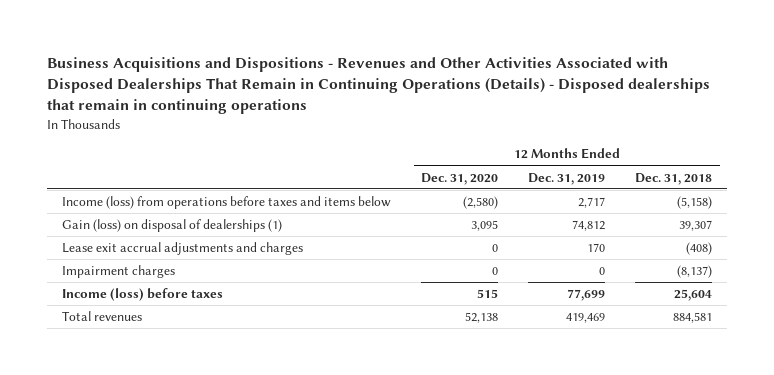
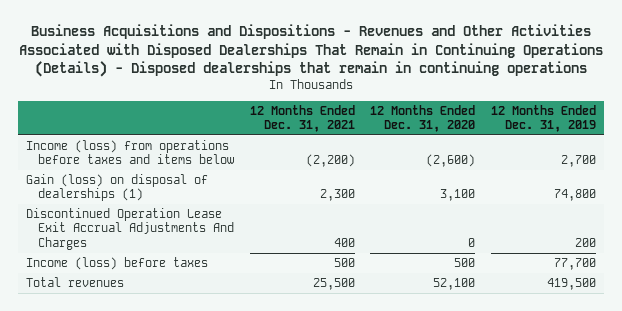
[635,172,713,185] Dec. 31, 2018 -> none
none -> [249,104,355,133] 12 Months Ended Dec. 31, 2021
[62,265,176,279] Impairment charges -> none
[463,196,499,210] (2,580) -> [426,154,476,168] (2,600)
[578,197,606,209] 2,717 -> [561,155,597,168] 2,700
[471,220,499,232] 3,095 -> [440,189,476,202] 3,100
[572,220,606,232] 74,812 -> [554,189,597,202] 74,800
[62,242,304,256] Lease exit accrual adjustments and charges -> [25,208,234,250] Discontinued Operation Lease Exit Accrual Adjustments And Charges
[587,243,606,253] 170 -> [575,237,597,247] 200
[477,289,499,299] 515 -> [454,258,476,268] 500
[567,289,606,302] 77,699 -> [554,258,597,271] 77,700
[465,312,499,324] 52,138 -> [433,278,476,291] 52,100
[566,313,606,324] 419,469 -> [547,278,597,291] 419,500

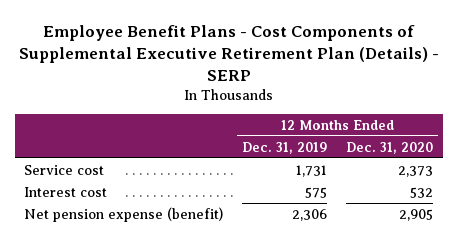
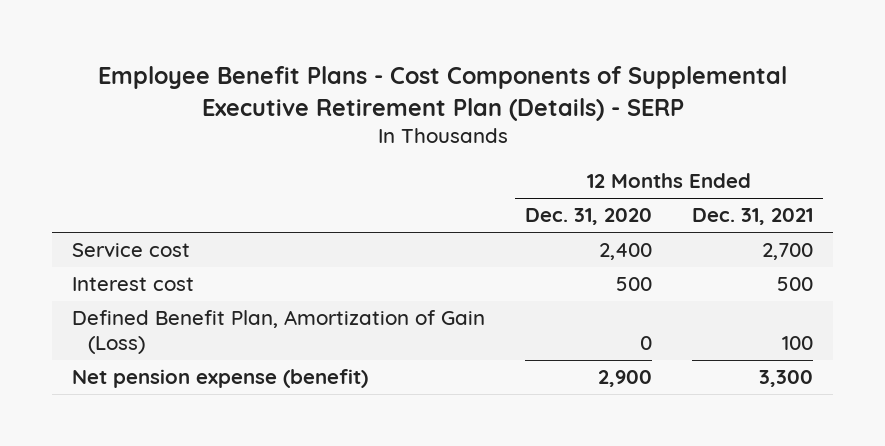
[242,141,328,154] Dec. 31, 2019 -> none
none -> [692,208,814,226] Dec. 31, 2021
[398,165,434,177] 2,373 -> [599,243,653,261] 2,400
[410,186,434,198] 532 -> [616,277,653,292] 500
none -> [72,310,486,354] Defined Benefit Plan, Amortization of Gain (Loss)
[399,208,434,221] 2,905 -> [598,370,653,388] 2,900

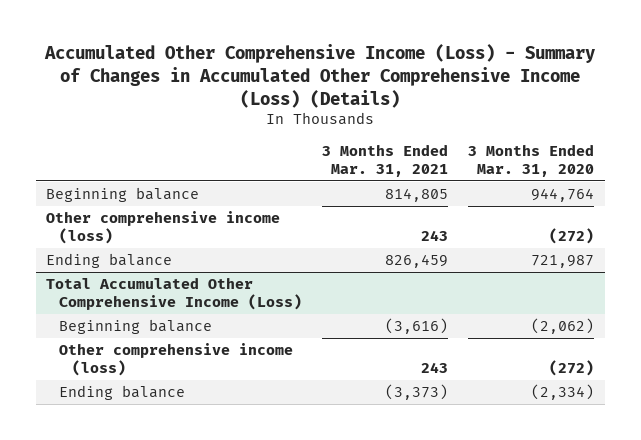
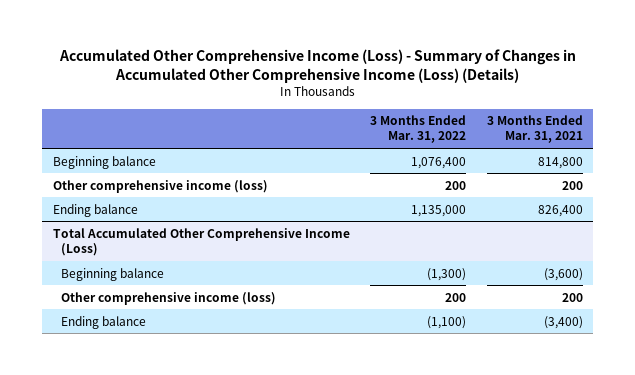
[468,144,595,177] 3 Months Ended Mar. 31, 2020 -> none
none -> [370,115,467,144] 3 Months Ended Mar. 31, 2022
[385,188,449,203] 814,805 -> [537,156,583,169] 814,800
[421,229,449,241] 243 -> [561,180,583,190] 200
[385,254,449,269] 826,459 -> [537,204,583,217] 826,400
[385,318,449,335] (3,616) -> [543,267,583,281] (3,600)
[421,361,449,373] 243 -> [561,292,583,302] 200
[385,384,449,401] (3,373) -> [543,315,583,329] (3,400)

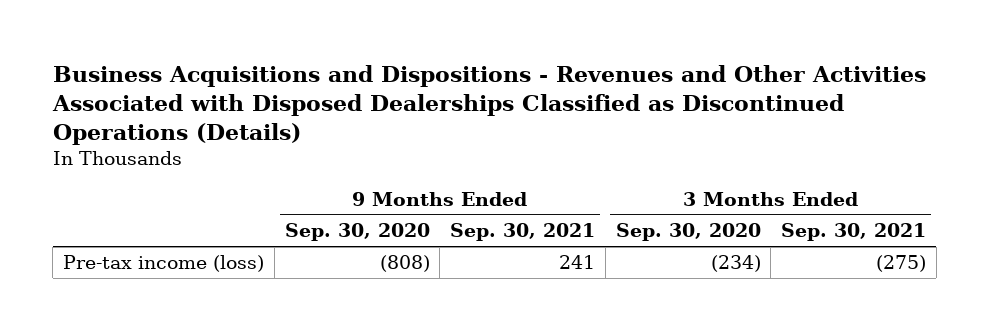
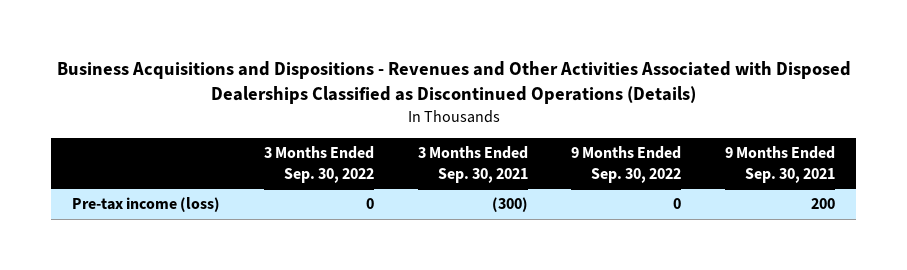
[284,223,430,242] Sep. 30, 2020 -> none
[615,223,761,242] Sep. 30, 2020 -> none
none -> [263,145,374,183] 3 Months Ended Sep. 30, 2022
none -> [571,145,682,183] 9 Months Ended Sep. 30, 2022
[559,255,596,270] 241 -> [810,198,835,210] 200
[876,255,927,273] (275) -> [491,197,528,213] (300)

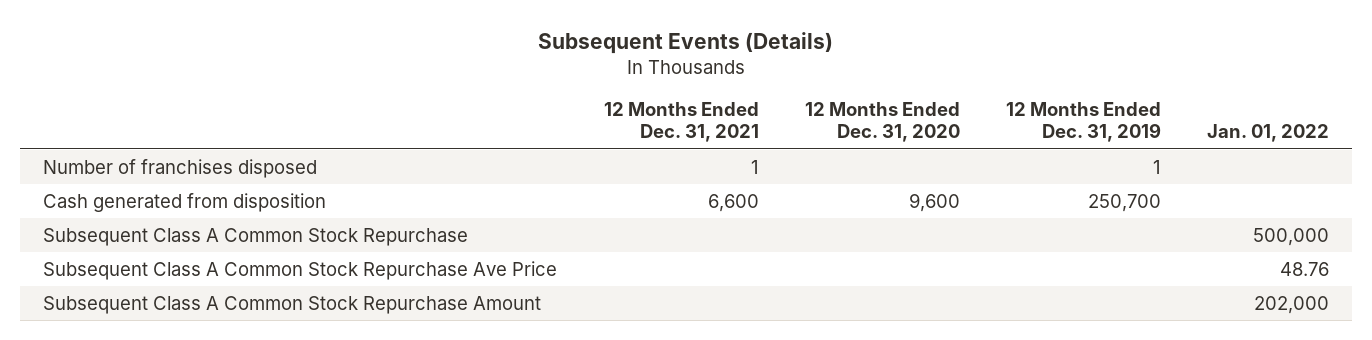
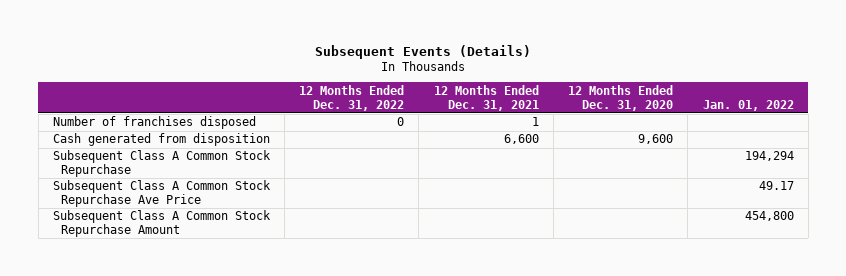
[1005,102,1161,143] 12 Months Ended Dec. 31, 2019 -> none
none -> [299,84,405,111] 12 Months Ended Dec. 31, 2022
[1252,227,1329,246] 500,000 -> [744,151,794,162] 194,294
[1279,261,1329,276] 48.76 -> [758,181,794,191] 49.17
[1253,295,1329,314] 202,000 -> [744,211,794,222] 454,800

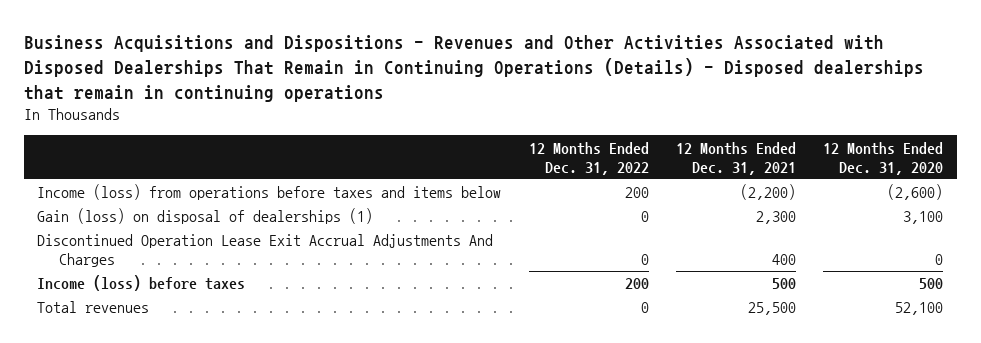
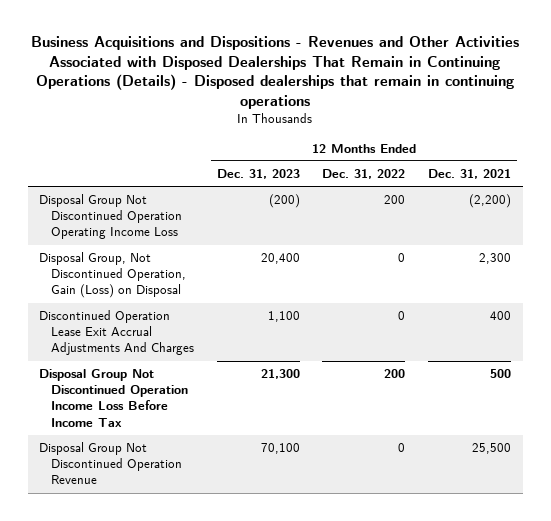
[823,141,944,175] 12 Months Ended Dec. 31, 2020 -> none
none -> [216,168,300,179] Dec. 31, 2023
[37,184,502,201] Income (loss) from operations before taxes and items below -> [39,194,182,240] Disposal Group Not Discontinued Operation Operating Income Loss
[37,208,374,225] Gain (loss) on disposal of dealerships (1) -> [39,252,186,299] Disposal Group, Not Discontinued Operation, Gain (Loss) on Disposal
[37,275,246,292] Income (loss) before taxes -> [39,369,188,427] Disposal Group Not Discontinued Operation Income Loss Before Income Tax
[37,301,150,314] Total revenues -> [39,442,182,485] Disposal Group Not Discontinued Operation Revenue

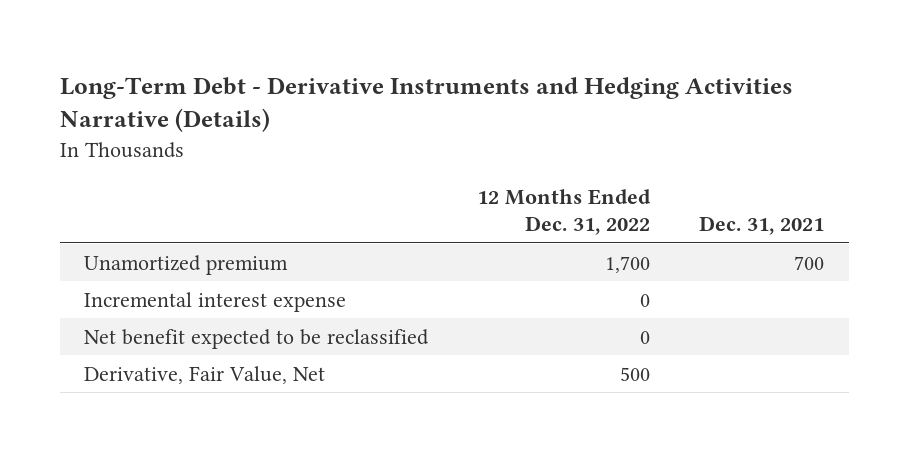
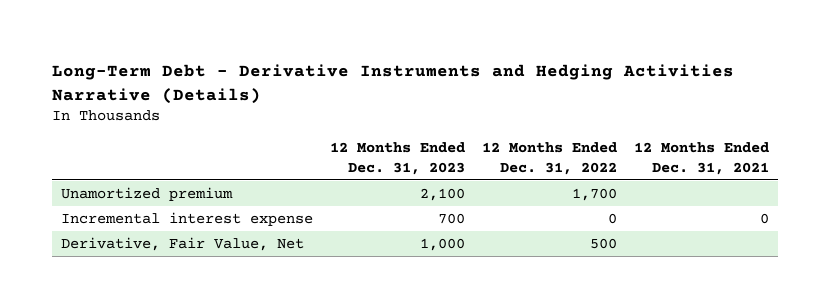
[699,216,825,236] Dec. 31, 2021 -> none
none -> [330,142,466,175] 12 Months Ended Dec. 31, 2023
none -> [634,142,770,175] 12 Months Ended Dec. 31, 2021
[84,328,430,349] Net benefit expected to be reclassified -> none

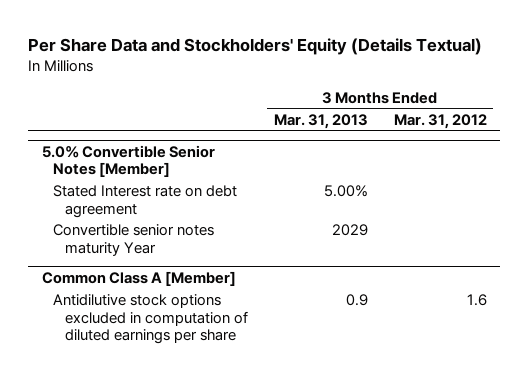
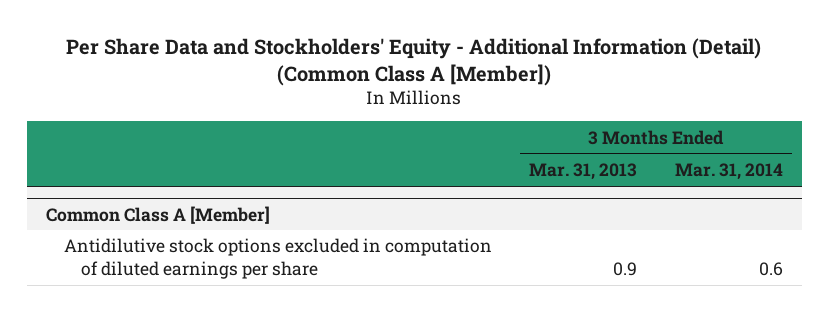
[28,38,483,56] Per Share Data and Stockholders' Equity (Details Textual) -> [66,37,762,86] Per Share Data and Stockholders' Equity - Additional Information (Detail) (Common Class A [Member])
[393,113,487,129] Mar. 31, 2012 -> none
none -> [674,163,783,181] Mar. 31, 2014
[41,144,215,178] 5.0% Convertible Senior Notes [Member] -> none
[53,185,238,218] Stated Interest rate on debt agreement -> none
[53,224,215,256] Convertible senior notes maturity Year -> none

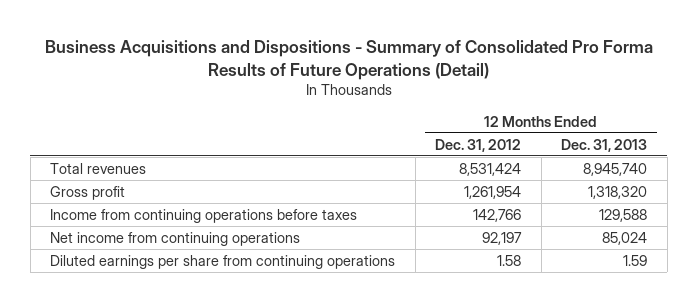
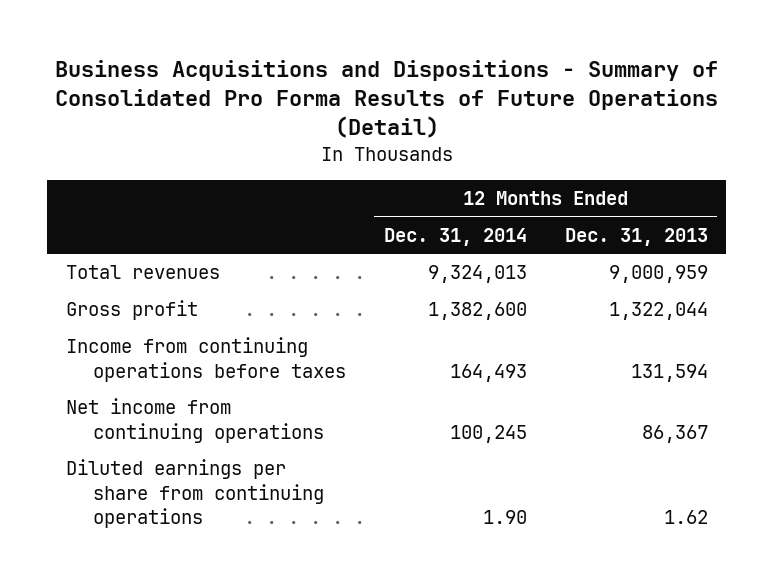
[435,138,522,152] Dec. 31, 2012 -> none
none -> [383,227,527,246] Dec. 31, 2014
[583,162,648,176] 8,945,740 -> [608,265,708,284] 9,000,959
[588,185,648,199] 1,318,320 -> [608,302,708,321] 1,322,044
[599,208,648,222] 129,588 -> [630,363,708,382] 131,594
[602,231,648,245] 85,024 -> [641,424,708,443] 86,367
[623,254,648,266] 1.59 -> [663,510,708,525] 1.62

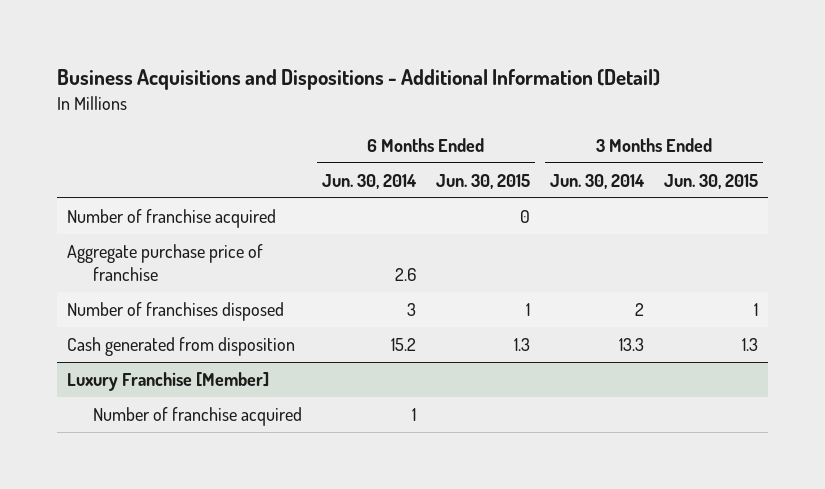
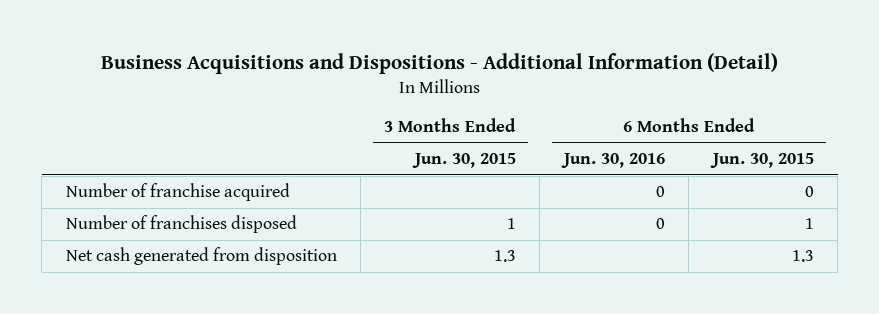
[322,174,418,190] Jun. 30, 2014 -> none
[550,174,646,190] Jun. 30, 2014 -> none
none -> [560,153,665,169] Jun. 30, 2016
[66,244,263,282] Aggregate purchase price of franchise -> none
[66,372,269,392] Luxury Franchise [Member] -> none
[93,407,303,427] Number of franchise acquired -> none
[66,337,295,357] Cash generated from disposition -> [65,247,337,266] Net cash generated from disposition

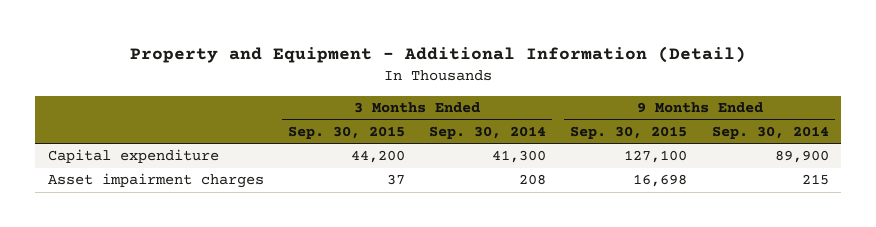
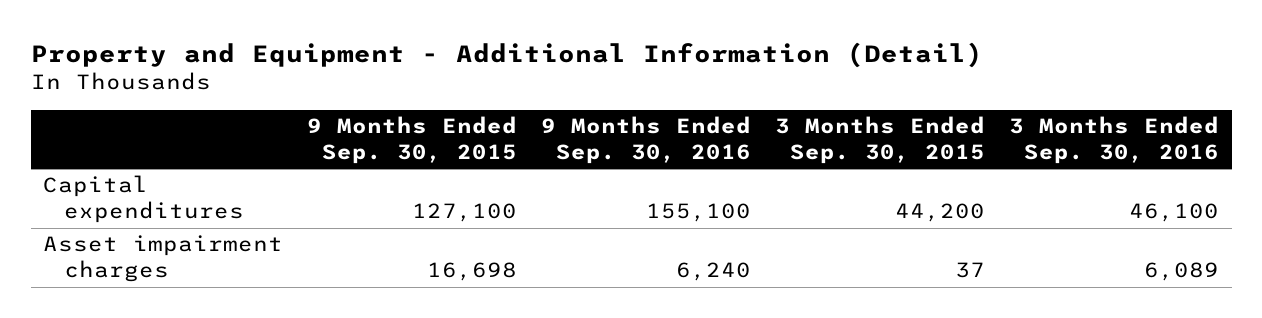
[429,125,547,139] Sep. 30, 2014 -> none
[711,125,829,139] Sep. 30, 2014 -> none
none -> [541,115,752,165] 9 Months Ended Sep. 30, 2016
none -> [1009,115,1220,165] 3 Months Ended Sep. 30, 2016
[47,149,219,164] Capital expenditure -> [42,175,244,224] Capital expenditures

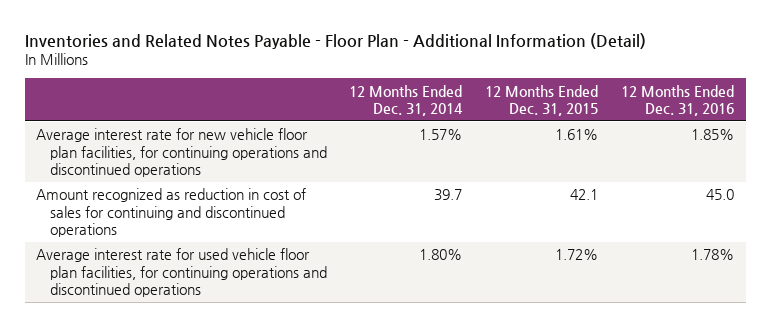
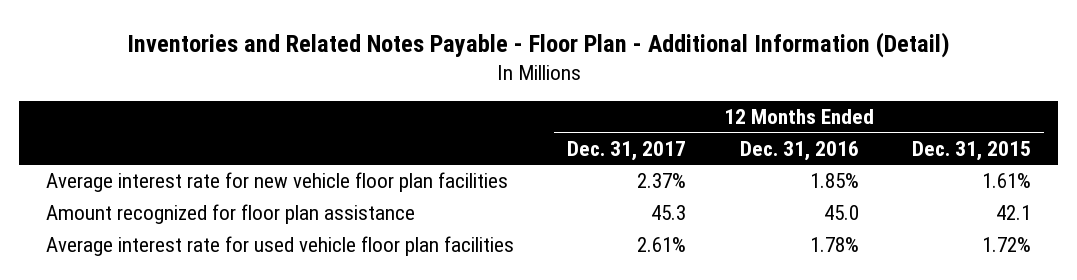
[349,84,464,116] 12 Months Ended Dec. 31, 2014 -> none
none -> [567,140,687,161] Dec. 31, 2017
[36,128,327,177] Average interest rate for new vehicle floor plan facilities, for continuing operations and discontinued operations -> [46,172,509,193] Average interest rate for new vehicle floor plan facilities
[36,188,307,237] Amount recognized as reduction in cost of sales for continuing and discontinued operations -> [46,204,416,225] Amount recognized for floor plan assistance
[36,248,327,297] Average interest rate for used vehicle floor plan facilities, for continuing operations and discontinued operations -> [46,236,515,257] Average interest rate for used vehicle floor plan facilities

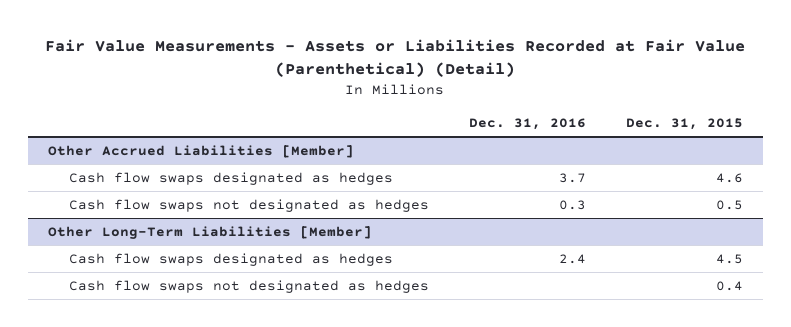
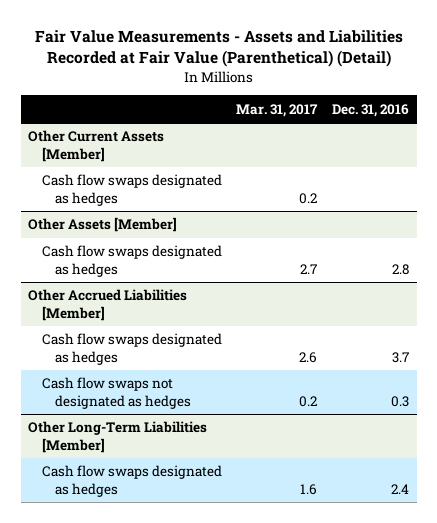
[45,39,746,78] Fair Value Measurements - Assets or Liabilities Recorded at Fair Value (Parenthetical) (Detail) -> [34,29,403,68] Fair Value Measurements - Assets and Liabilities Recorded at Fair Value (Parenthetical) (Detail)
[625,117,743,130] Dec. 31, 2015 -> none
none -> [236,103,319,117] Mar. 31, 2017
none -> [28,130,165,162] Other Current Assets [Member]
none -> [41,174,222,206] Cash flow swaps designated as hedges
none -> [28,217,178,233] Other Assets [Member]
none -> [41,245,222,277] Cash flow swaps designated as hedges
[69,280,430,294] Cash flow swaps not designated as hedges -> none

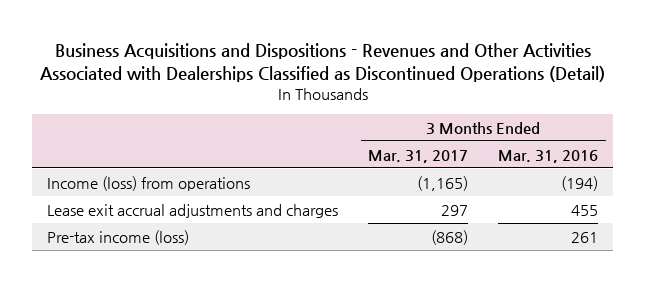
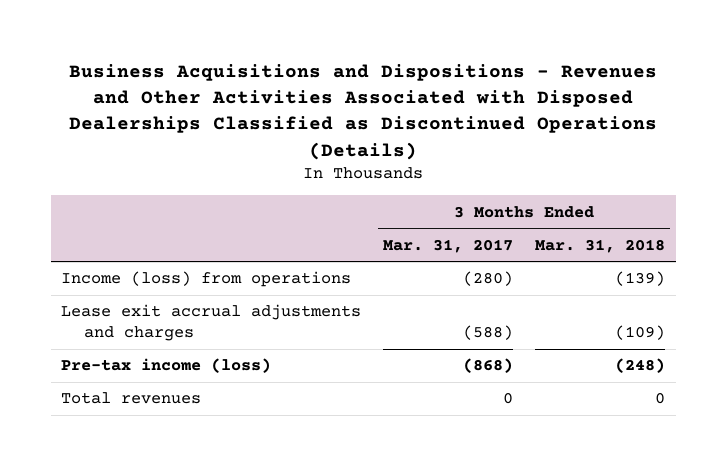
[39,42,605,82] Business Acquisitions and Dispositions - Revenues and Other Activities Associated with Dealerships Classified as Discontinued Operations (Detail) -> [69,63,658,160] Business Acquisitions and Dispositions - Revenues and Other Activities Associated with Disposed Dealerships Classified as Discontinued Operations (Details)
[498,149,599,163] Mar. 31, 2016 -> none
none -> [534,238,665,253] Mar. 31, 2018
[417,175,469,191] (1,165) -> [463,271,514,287] (280)
[441,204,469,216] 297 -> [463,325,514,341] (588)
none -> [61,392,202,405] Total revenues

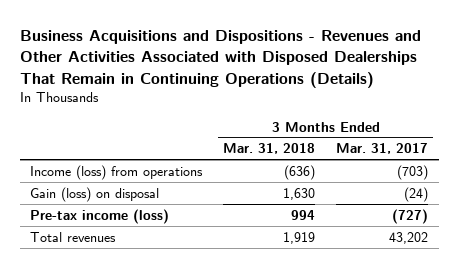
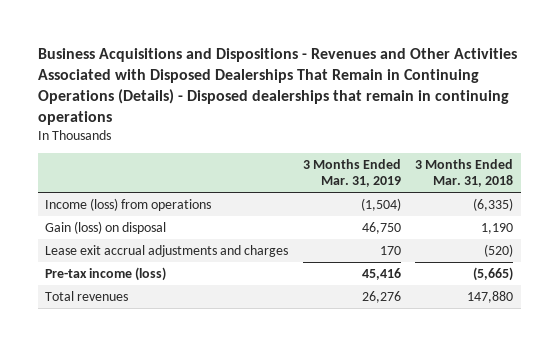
[19,29,421,88] Business Acquisitions and Dispositions - Revenues and Other Activities Associated with Disposed Dealerships That Remain in Continuing Operations (Details) -> [37,47,517,125] Business Acquisitions and Dispositions - Revenues and Other Activities Associated with Disposed Dealerships That Remain in Continuing Operations (Details) - Disposed dealerships that remain in continuing operations
[336,143,429,155] Mar. 31, 2017 -> none
none -> [302,159,401,188] 3 Months Ended Mar. 31, 2019
[284,164,316,180] (636) -> [473,198,514,212] (6,335)
[283,187,316,200] 1,630 -> [481,223,514,235] 1,190
none -> [45,245,289,258] Lease exit accrual adjustments and charges
[291,209,316,220] 994 -> [473,267,514,282] (5,665)
[283,231,316,244] 1,919 -> [467,291,514,304] 147,880

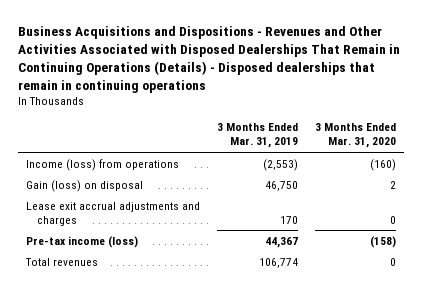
[415,159,514,188] 3 Months Ended Mar. 31, 2018 -> none
none -> [314,123,396,149] 3 Months Ended Mar. 31, 2020
[360,198,401,212] (1,504) -> [262,158,298,171] (2,553)
[361,268,401,281] 45,416 -> [264,236,298,248] 44,367
[361,291,401,304] 26,276 -> [258,257,298,268] 106,774

